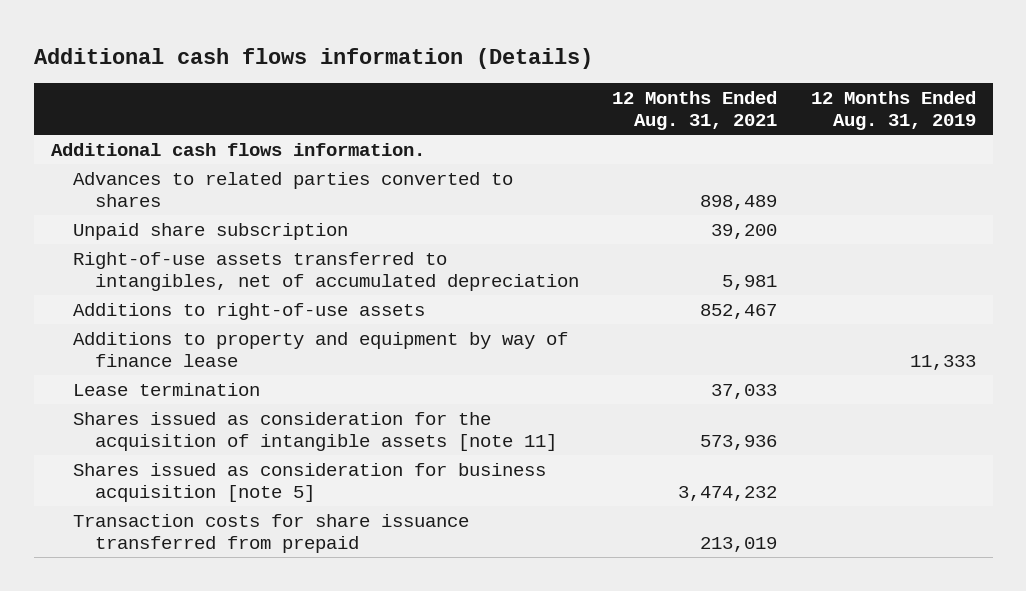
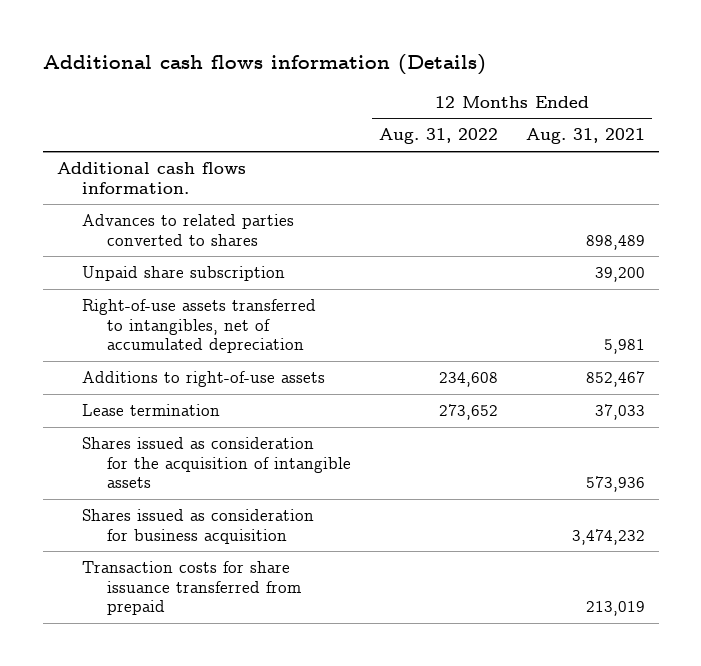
[810,90,976,130] 12 Months Ended Aug. 31, 2019 -> none
none -> [378,128,498,145] Aug. 31, 2022
[72,331,568,368] Additions to property and equipment by way of finance lease -> none
[72,411,557,452] Shares issued as consideration for the acquisition of intangible assets [note 11] -> [81,437,352,489] Shares issued as consideration for the acquisition of intangible assets
[72,462,546,503] Shares issued as consideration for business acquisition [note 5] -> [81,509,314,544] Shares issued as consideration for business acquisition

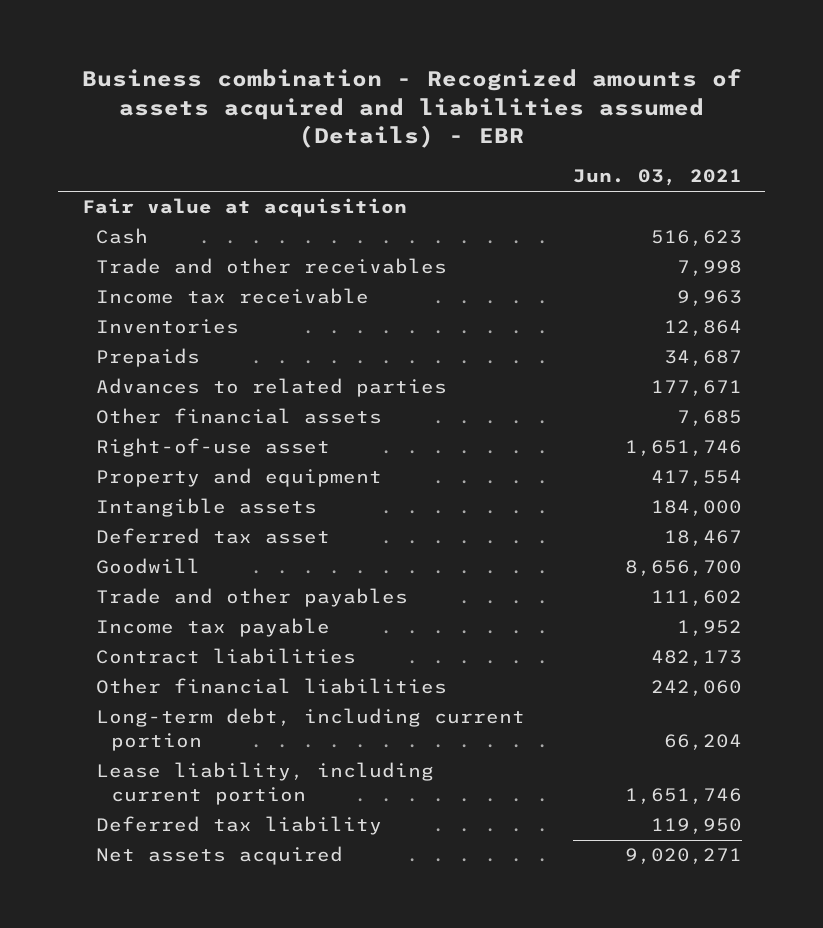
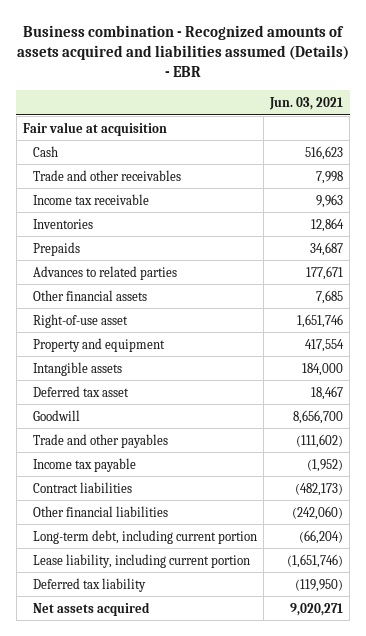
[650,590,742,607] 111,602 -> [296,433,344,448] (111,602)
[676,620,742,637] 1,952 -> [307,458,344,472] (1,952)
[650,650,742,667] 482,173 -> [295,482,344,496] (482,173)
[650,680,742,697] 242,060 -> [292,505,344,520] (242,060)
[663,734,742,751] 66,204 -> [299,529,344,544] (66,204)
[624,788,742,805] 1,651,746 -> [287,553,344,568] (1,651,746)
[650,818,742,835] 119,950 -> [295,578,344,592] (119,950)

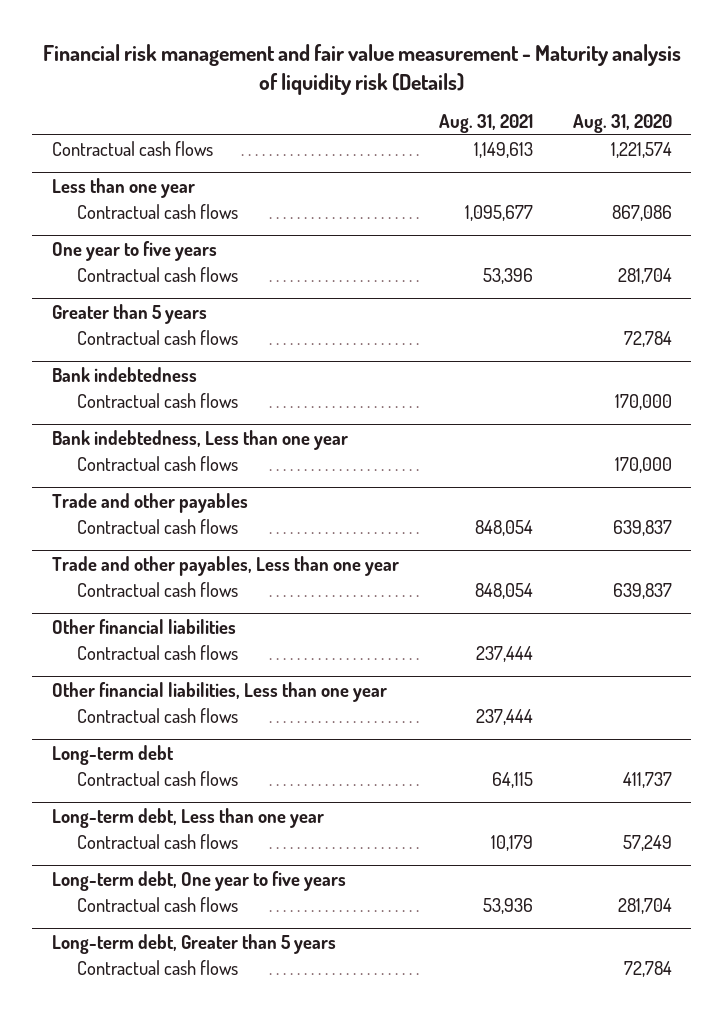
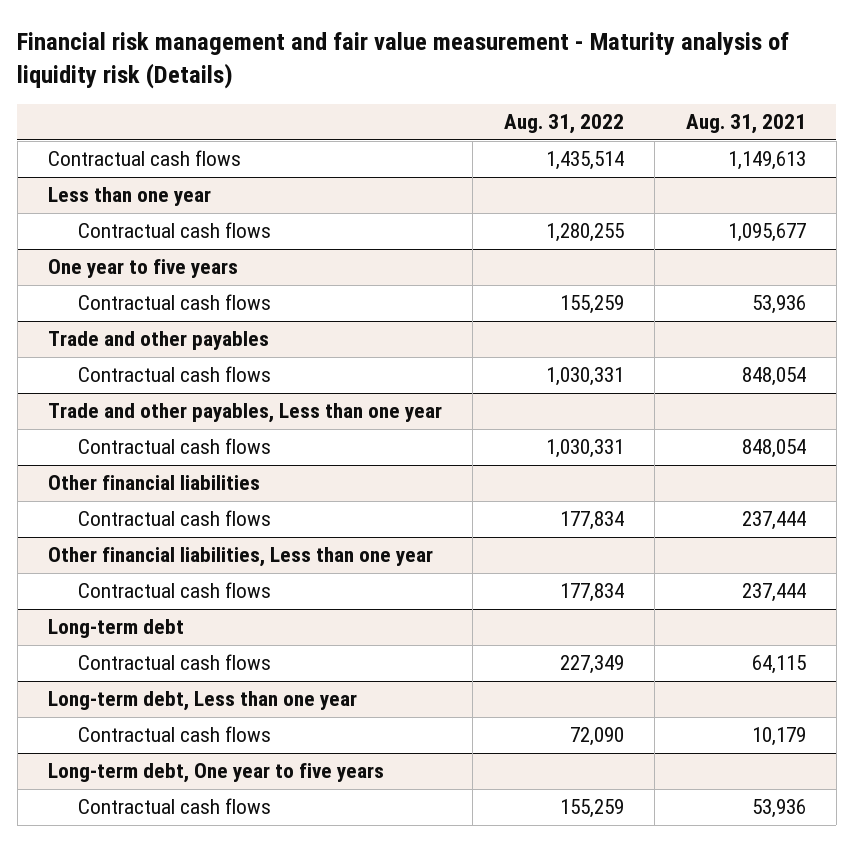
[572,114,672,134] Aug. 31, 2020 -> none
none -> [503,114,624,135] Aug. 31, 2022
[52,303,208,324] Greater than 5 years -> none
[77,329,239,345] Contractual cash flows -> none
[52,366,198,382] Bank indebtedness -> none
[77,392,239,408] Contractual cash flows -> none
[52,429,349,450] Bank indebtedness, Less than one year -> none
[77,455,239,471] Contractual cash flows -> none
[482,267,533,284] 53,396 -> [751,295,806,315] 53,936
[52,933,337,954] Long-term debt, Greater than 5 years -> none
[77,959,239,975] Contractual cash flows -> none

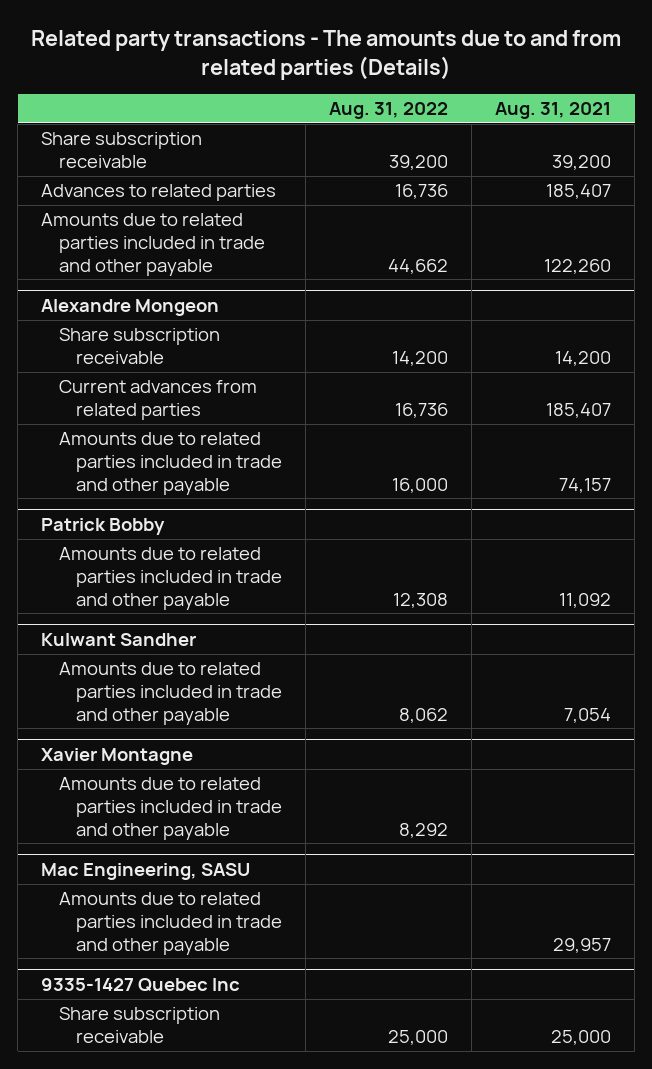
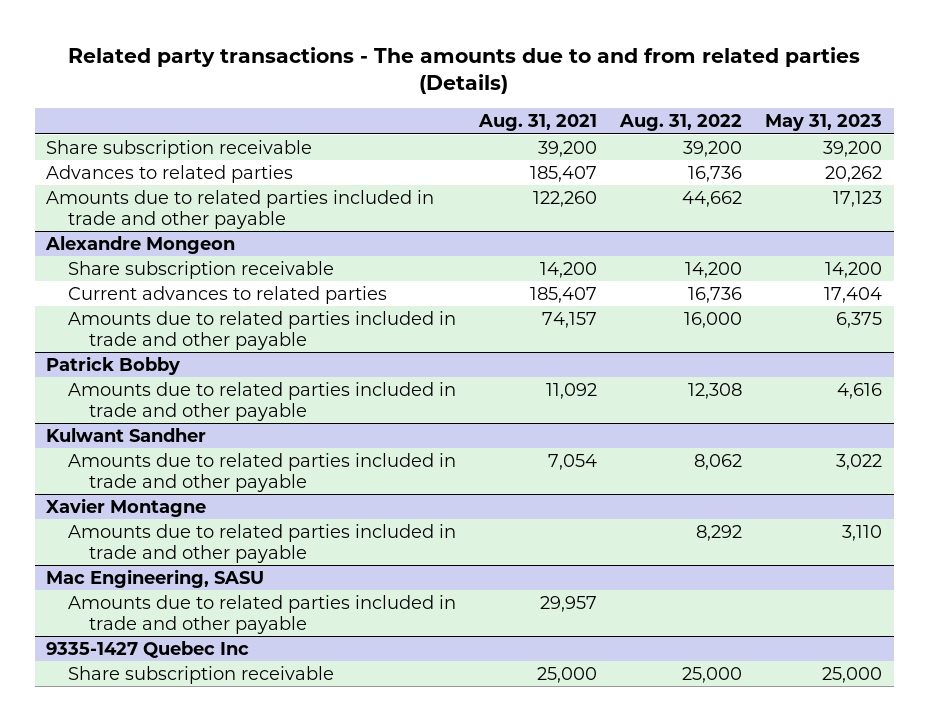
none -> [765,114,883,132] May 31, 2023
[58,380,257,420] Current advances from related parties -> [67,285,387,304] Current advances to related parties

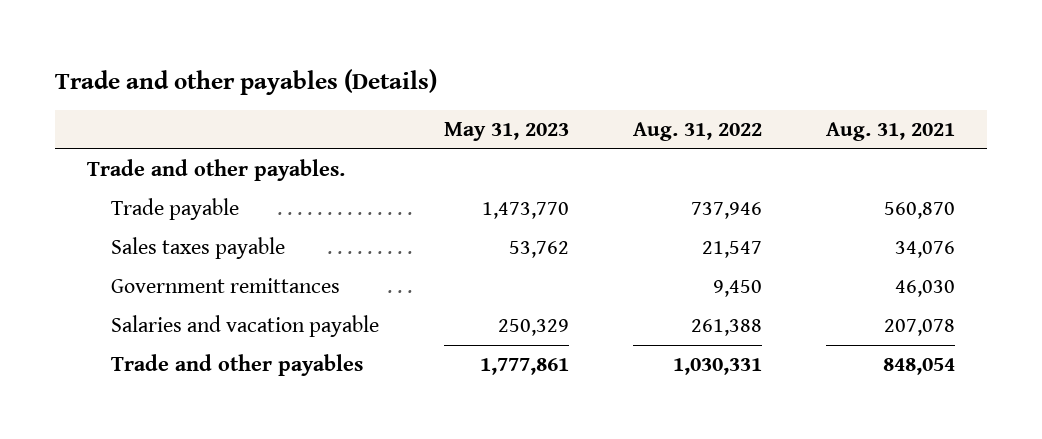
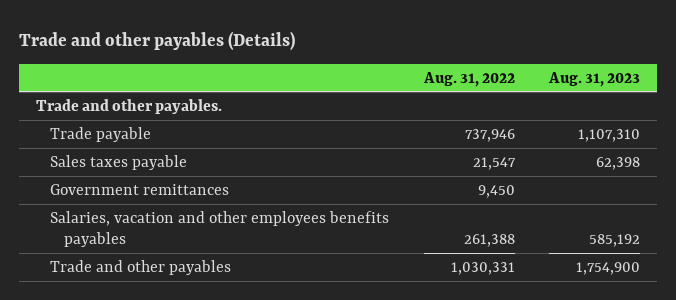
[443,122,569,142] May 31, 2023 -> none
[826,122,956,142] Aug. 31, 2021 -> none
none -> [547,71,640,87] Aug. 31, 2023
[111,314,380,337] Salaries and vacation payable -> [50,210,390,248] Salaries, vacation and other employees benefits payables

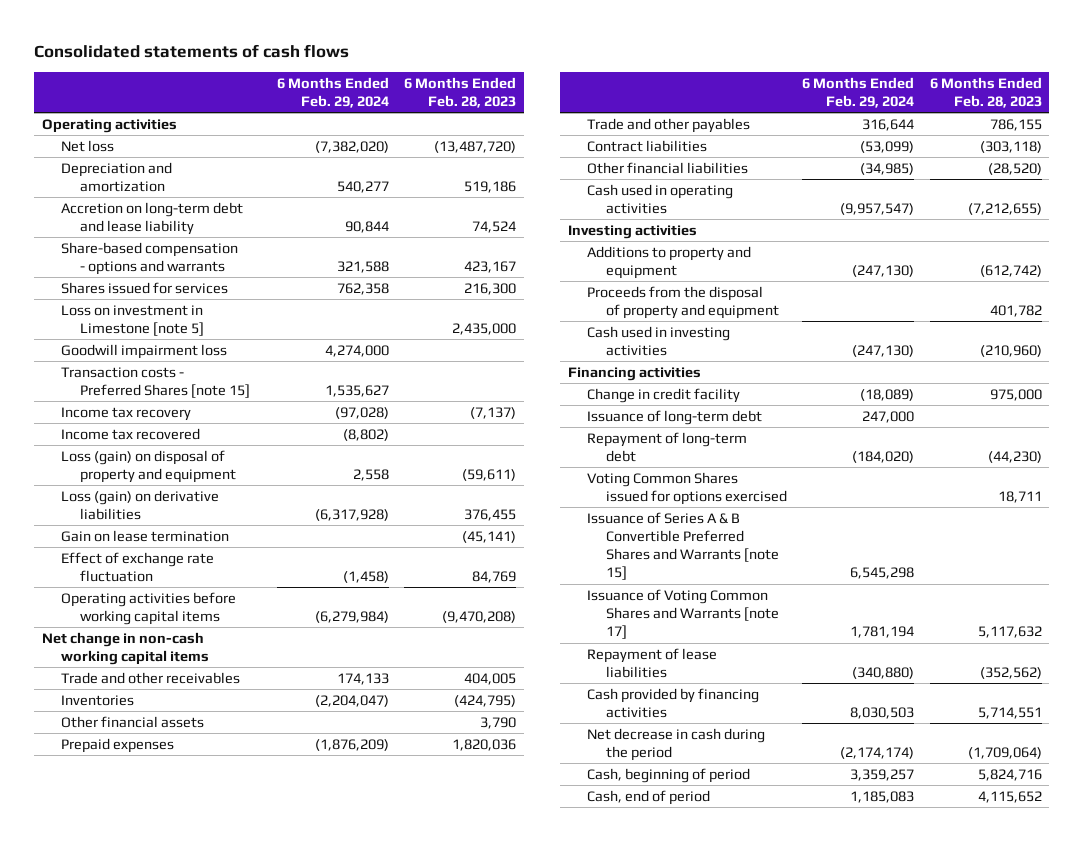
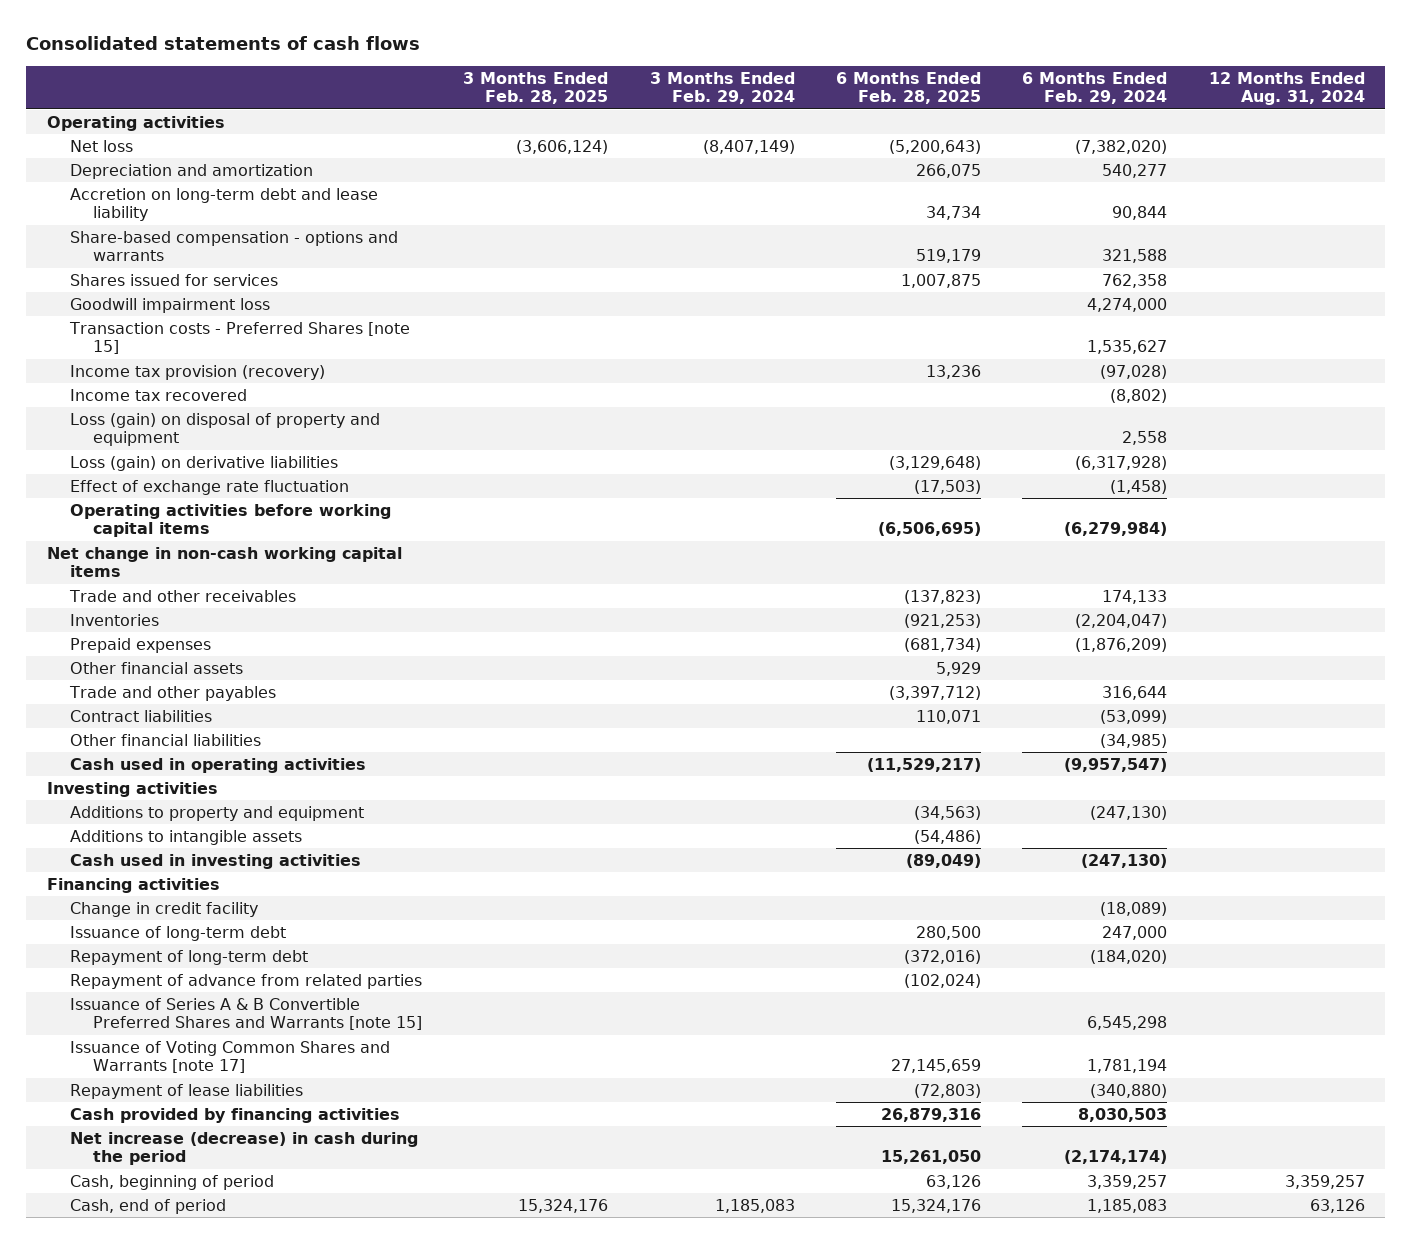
[403,76,516,108] 6 Months Ended Feb. 28, 2023 -> none
none -> [463,71,609,105] 3 Months Ended Feb. 28, 2025
none -> [649,71,795,105] 3 Months Ended Feb. 29, 2024
none -> [836,71,982,105] 6 Months Ended Feb. 28, 2025
none -> [1208,71,1365,106] 12 Months Ended Aug. 31, 2024
[61,304,205,337] Loss on investment in Limestone [note 5] -> none
[61,406,192,421] Income tax recovery -> [70,364,326,380] Income tax provision (recovery)
[61,529,230,542] Gain on lease termination -> none
[61,715,205,728] Other financial assets -> [70,661,244,674] Other financial assets
[586,285,780,320] Proceeds from the disposal of property and equipment -> none
none -> [70,829,303,845] Additions to intangible assets
[586,471,788,506] Voting Common Shares issued for options exercised -> none
none -> [70,973,423,989] Repayment of advance from related parties
[586,727,765,762] Net decrease in cash during the period -> [70,1131,419,1166] Net increase (decrease) in cash during the period

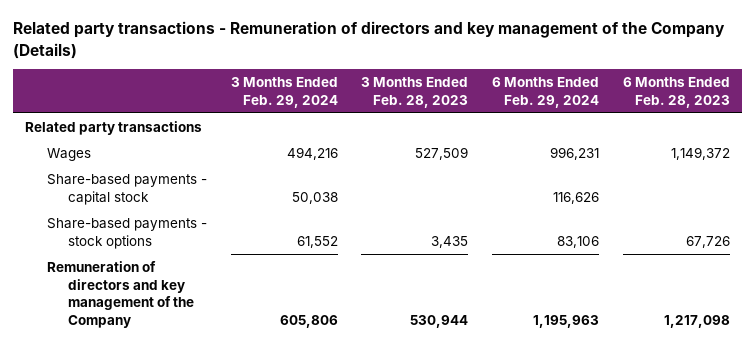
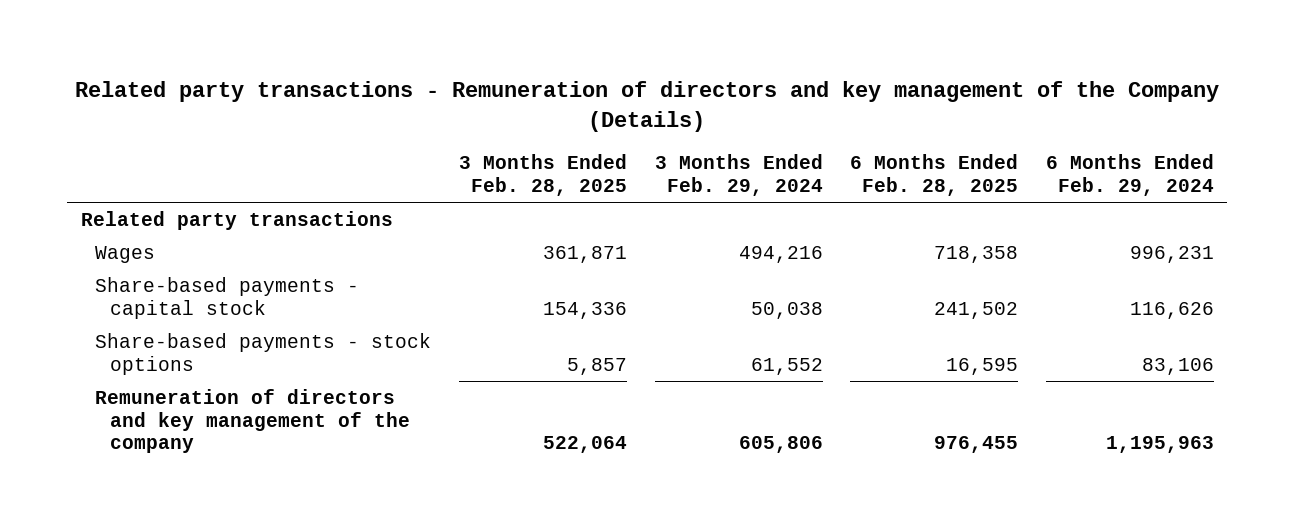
[361,77,469,108] 3 Months Ended Feb. 28, 2023 -> none
[622,77,730,108] 6 Months Ended Feb. 28, 2023 -> none
none -> [459,154,628,197] 3 Months Ended Feb. 28, 2025
none -> [850,154,1019,197] 6 Months Ended Feb. 28, 2025
[46,260,195,329] Remuneration of directors and key management of the Company -> [95,388,410,454] Remuneration of directors and key management of the company

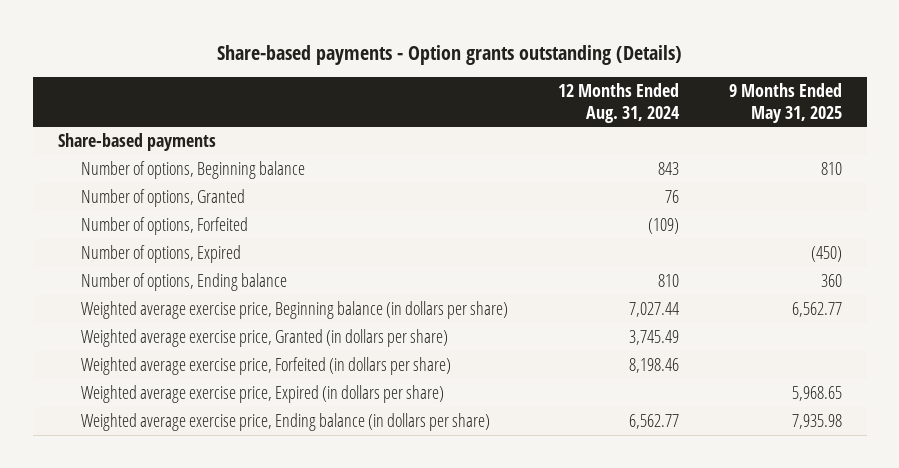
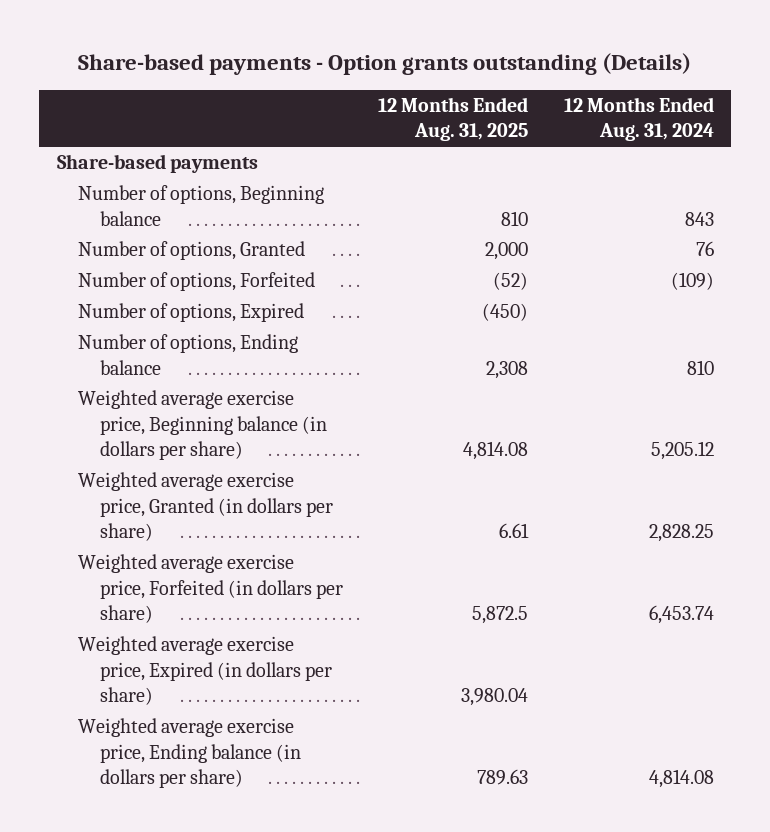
[728,83,842,123] 9 Months Ended May 31, 2025 -> none
none -> [378,97,529,142] 12 Months Ended Aug. 31, 2025
[629,301,680,317] 7,027.44 -> [650,440,714,460] 5,205.12
[629,329,680,345] 3,745.49 -> [648,523,714,542] 2,828.25
[629,357,680,373] 8,198.46 -> [648,604,714,624] 6,453.74
[629,413,680,429] 6,562.77 -> [648,768,714,788] 4,814.08

